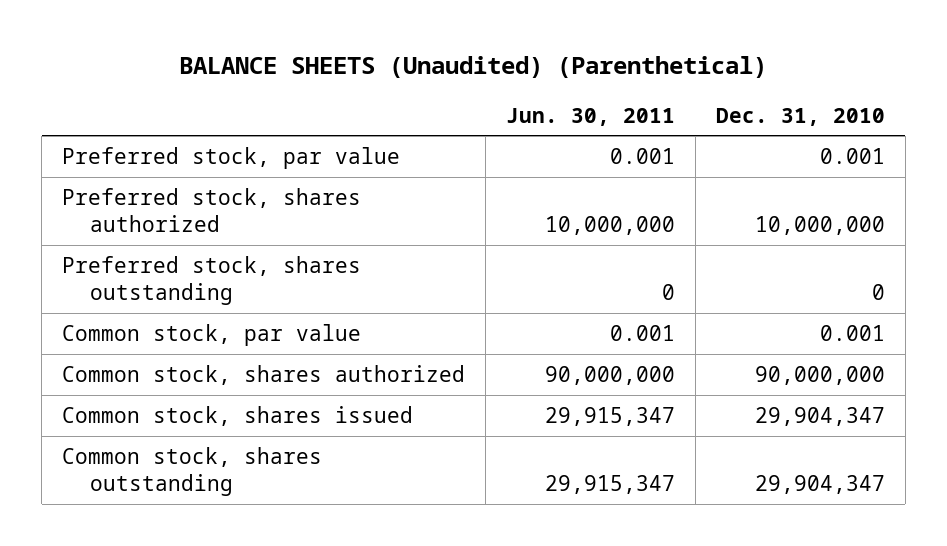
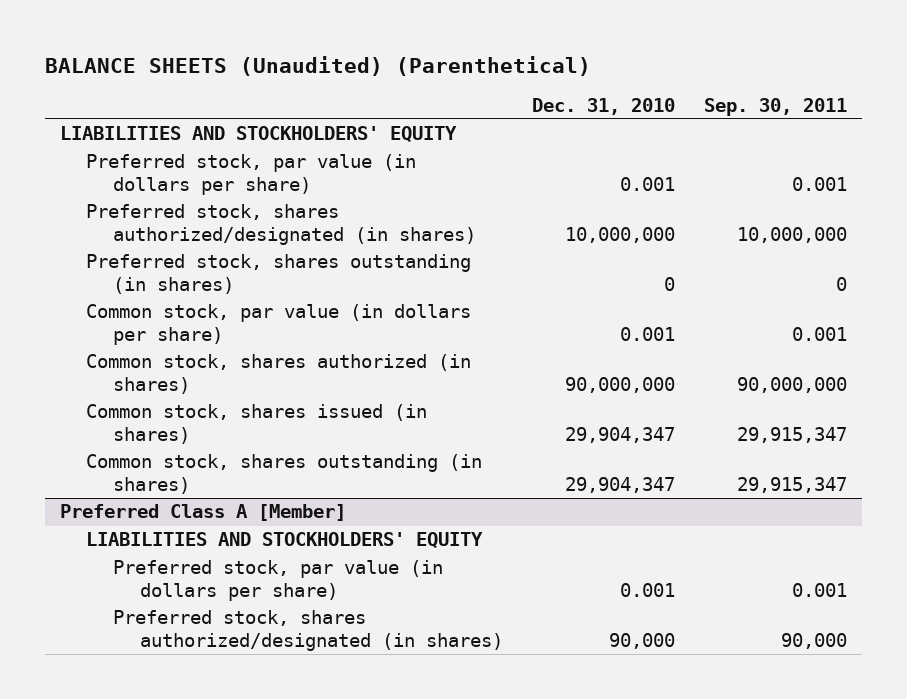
[505,107,675,126] Jun. 30, 2011 -> none
none -> [704,97,848,116] Sep. 30, 2011
none -> [59,126,457,143] LIABILITIES AND STOCKHOLDERS' EQUITY
[62,146,401,169] Preferred stock, par value -> [86,154,417,195] Preferred stock, par value (in dollars per share)
[62,187,362,232] Preferred stock, shares authorized -> [86,204,476,245] Preferred stock, shares authorized/designated (in shares)
[62,255,362,305] Preferred stock, shares outstanding -> [86,254,472,294] Preferred stock, shares outstanding (in shares)
[62,323,362,346] Common stock, par value -> [86,304,472,345] Common stock, par value (in dollars per share)
[62,364,466,385] Common stock, shares authorized -> [86,354,472,394] Common stock, shares authorized (in shares)
[62,405,414,426] Common stock, shares issued -> [86,404,428,444] Common stock, shares issued (in shares)
[62,446,323,496] Common stock, shares outstanding -> [86,454,483,494] Common stock, shares outstanding (in shares)
none -> [59,504,346,522] Preferred Class A [Member]
none -> [86,532,484,549] LIABILITIES AND STOCKHOLDERS' EQUITY
none -> [112,560,443,601] Preferred stock, par value (in dollars per share)
none -> [112,610,503,651] Preferred stock, shares authorized/designated (in shares)

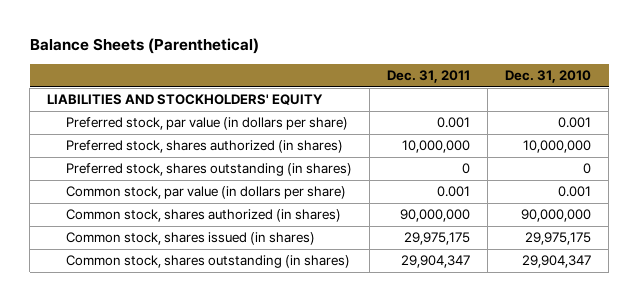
[44,56,591,77] BALANCE SHEETS (Unaudited) (Parenthetical) -> [29,38,259,55] Balance Sheets (Parenthetical)
[704,97,848,116] Sep. 30, 2011 -> none
none -> [387,69,471,83] Dec. 31, 2011
[86,204,476,245] Preferred stock, shares authorized/designated (in shares) -> [65,140,343,154] Preferred stock, shares authorized (in shares)
[564,426,675,443] 29,904,347 -> [525,232,592,246] 29,975,175
[59,504,346,522] Preferred Class A [Member] -> none
[86,532,484,549] LIABILITIES AND STOCKHOLDERS' EQUITY -> none
[112,560,443,601] Preferred stock, par value (in dollars per share) -> none
[112,610,503,651] Preferred stock, shares authorized/designated (in shares) -> none

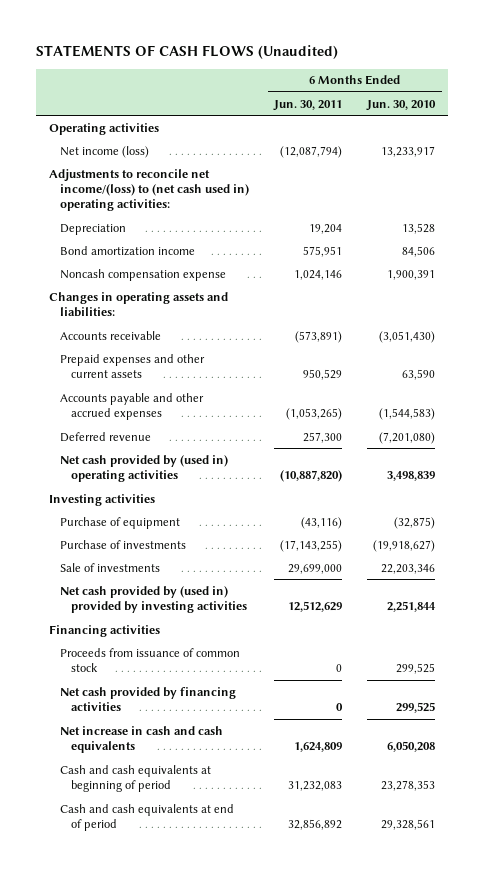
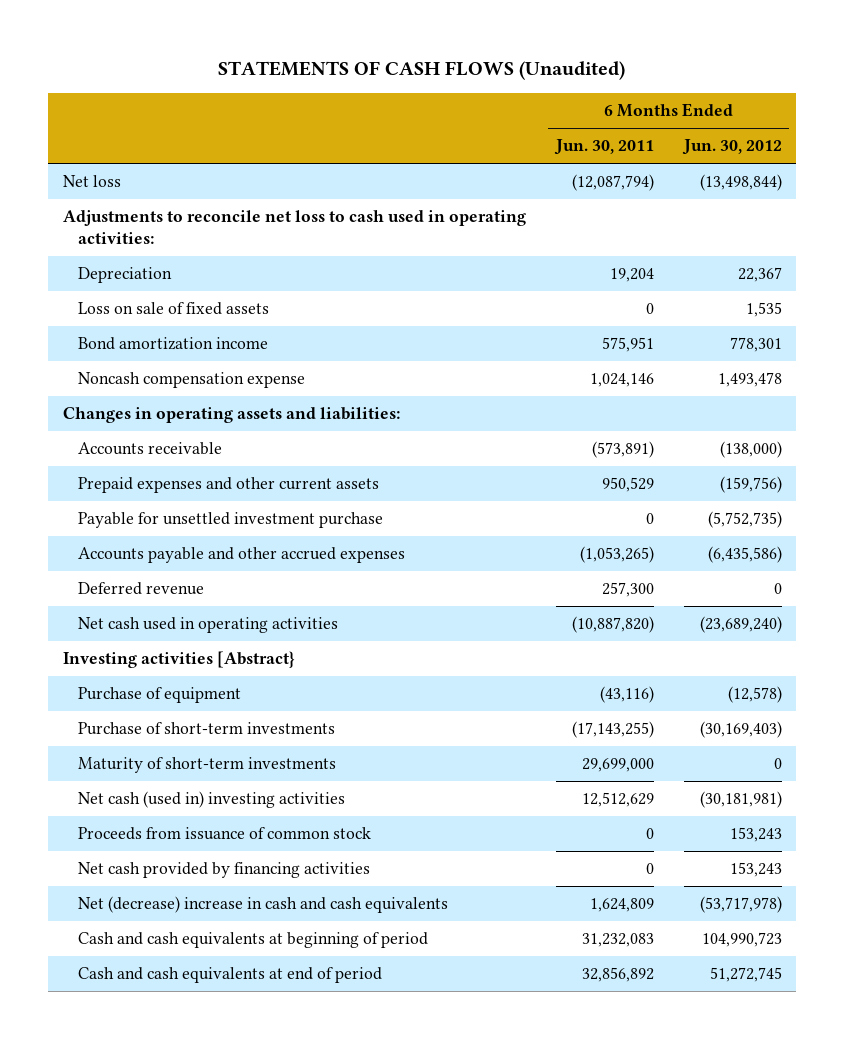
[366,99,437,111] Jun. 30, 2010 -> none
none -> [681,139,782,156] Jun. 30, 2012
[48,122,159,135] Operating activities -> none
[60,145,150,158] Net income (loss) -> [62,175,121,188] Net loss
[48,168,250,212] Adjustments to reconcile net income/(loss) to (net cash used in) operating activities: -> [62,210,526,245] Adjustments to reconcile net loss to cash used in operating activities:
none -> [78,302,270,316] Loss on sale of fixed assets
none -> [78,512,384,529] Payable for unsettled investment purchase
[60,454,229,483] Net cash provided by (used in) operating activities -> [78,617,339,634] Net cash used in operating activities
[48,493,155,506] Investing activities -> [62,651,295,669] Investing activities [Abstract}
[48,624,160,637] Financing activities -> none
[60,539,187,549] Purchase of investments -> [78,722,336,736] Purchase of short-term investments
[60,562,161,572] Sale of investments -> [78,757,337,774] Maturity of short-term investments
[60,585,248,614] Net cash provided by (used in) provided by investing activities -> [78,791,346,809] Net cash (used in) investing activities
[60,725,224,754] Net increase in cash and cash equivalents -> [78,896,449,914] Net (decrease) increase in cash and cash equivalents

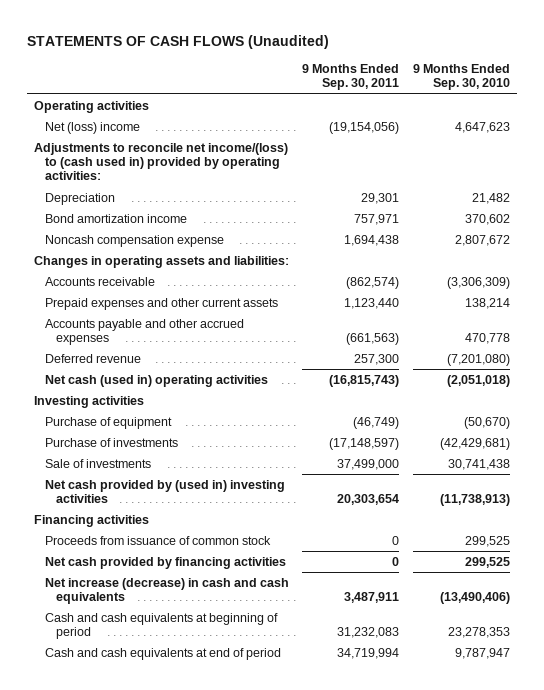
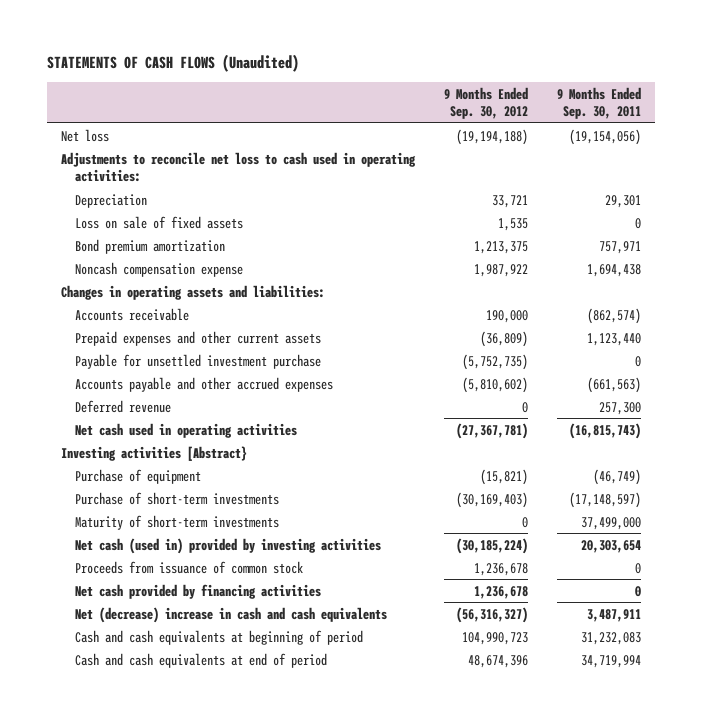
[412,64,510,91] 9 Months Ended Sep. 30, 2010 -> none
none -> [443,86,528,120] 9 Months Ended Sep. 30, 2012
[33,100,149,113] Operating activities -> none
[44,121,140,134] Net (loss) income -> [61,128,110,142] Net loss
[33,142,288,181] Adjustments to reconcile net income/(loss) to (cash used in) provided by operating activities: -> [61,151,417,182] Adjustments to reconcile net loss to cash used in operating activities:
none -> [74,215,243,229] Loss on sale of fixed assets
[44,213,187,223] Bond amortization income -> [74,238,225,254] Bond premium amortization
none -> [74,353,321,369] Payable for unsettled investment purchase
[44,374,268,387] Net cash (used in) operating activities -> [74,422,297,438] Net cash used in operating activities
[33,395,144,408] Investing activities -> [61,445,248,461] Investing activities [Abstract}
[33,514,149,527] Financing activities -> none
[44,437,178,447] Purchase of investments -> [74,491,279,505] Purchase of short-term investments
[44,458,151,468] Sale of investments -> [74,514,279,530] Maturity of short-term investments
[44,479,285,504] Net cash provided by (used in) investing activities -> [74,537,381,554] Net cash (used in) provided by investing activities
[44,577,289,605] Net increase (decrease) in cash and cash equivalents -> [74,606,387,623] Net (decrease) increase in cash and cash equivalents

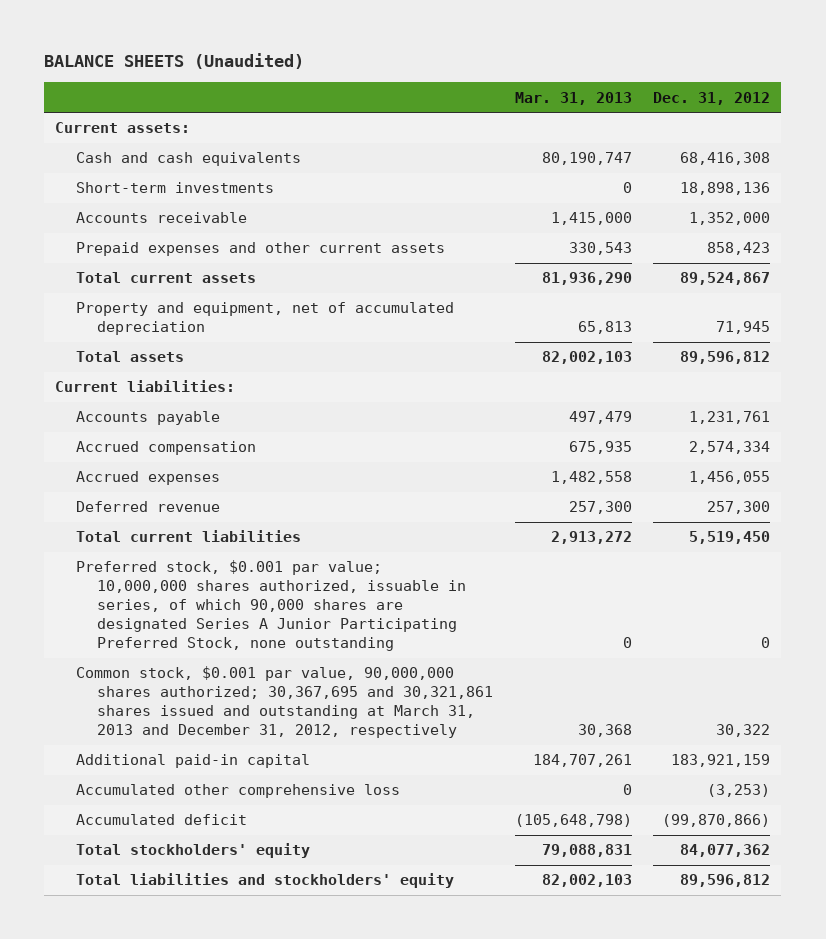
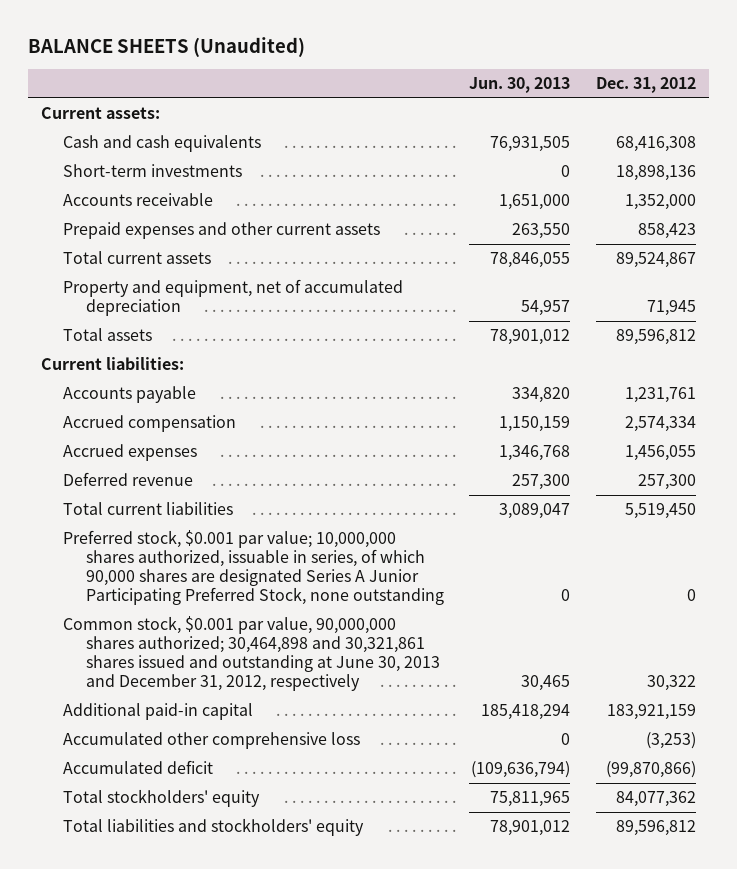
[514,91,632,105] Mar. 31, 2013 -> none
none -> [469,77,571,94] Jun. 30, 2013
[76,666,493,739] Common stock, $0.001 par value, 90,000,000 shares authorized; 30,367,695 and 30,321,861 shares issued and outstanding at March 31, 2013 and December 31, 2012, respectively -> [63,616,440,692] Common stock, $0.001 par value, 90,000,000 shares authorized; 30,464,898 and 30,321,861 shares issued and outstanding at June 30, 2013 and December 31, 2012, respectively

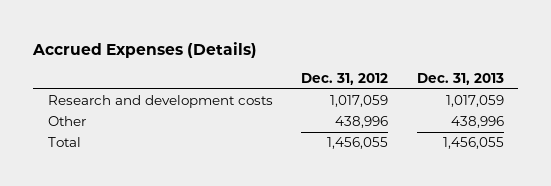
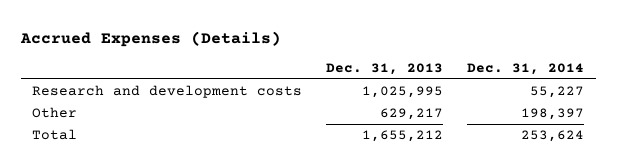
[301,73,389,86] Dec. 31, 2012 -> none
none -> [467,63,585,76] Dec. 31, 2014
[445,95,504,108] 1,017,059 -> [362,86,444,99] 1,025,995
[450,116,504,129] 438,996 -> [380,108,444,121] 629,217
[442,137,504,150] 1,456,055 -> [362,130,444,143] 1,655,212

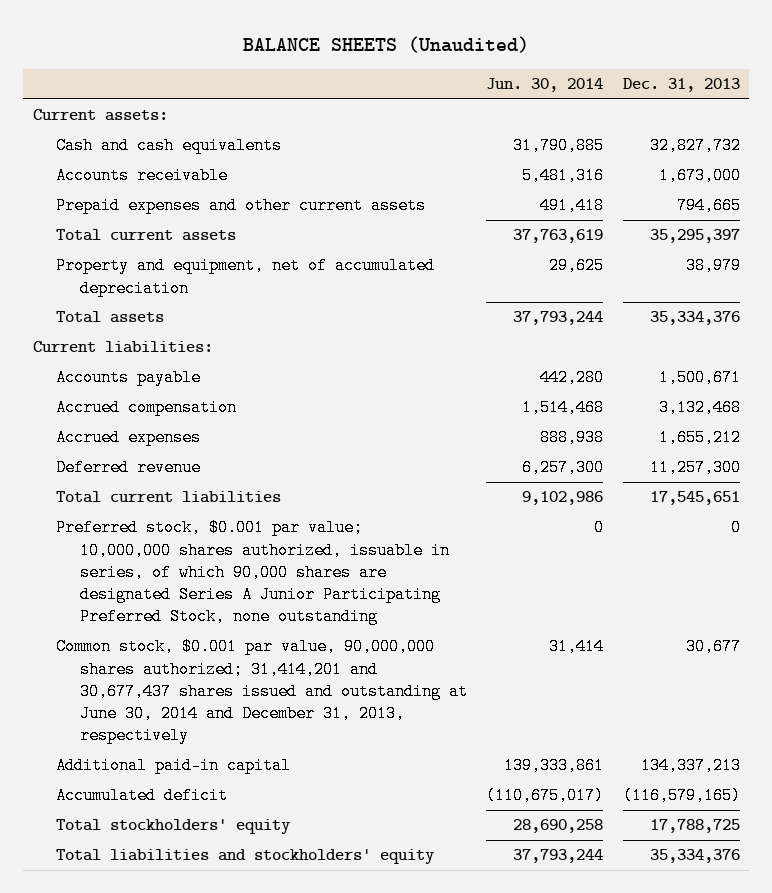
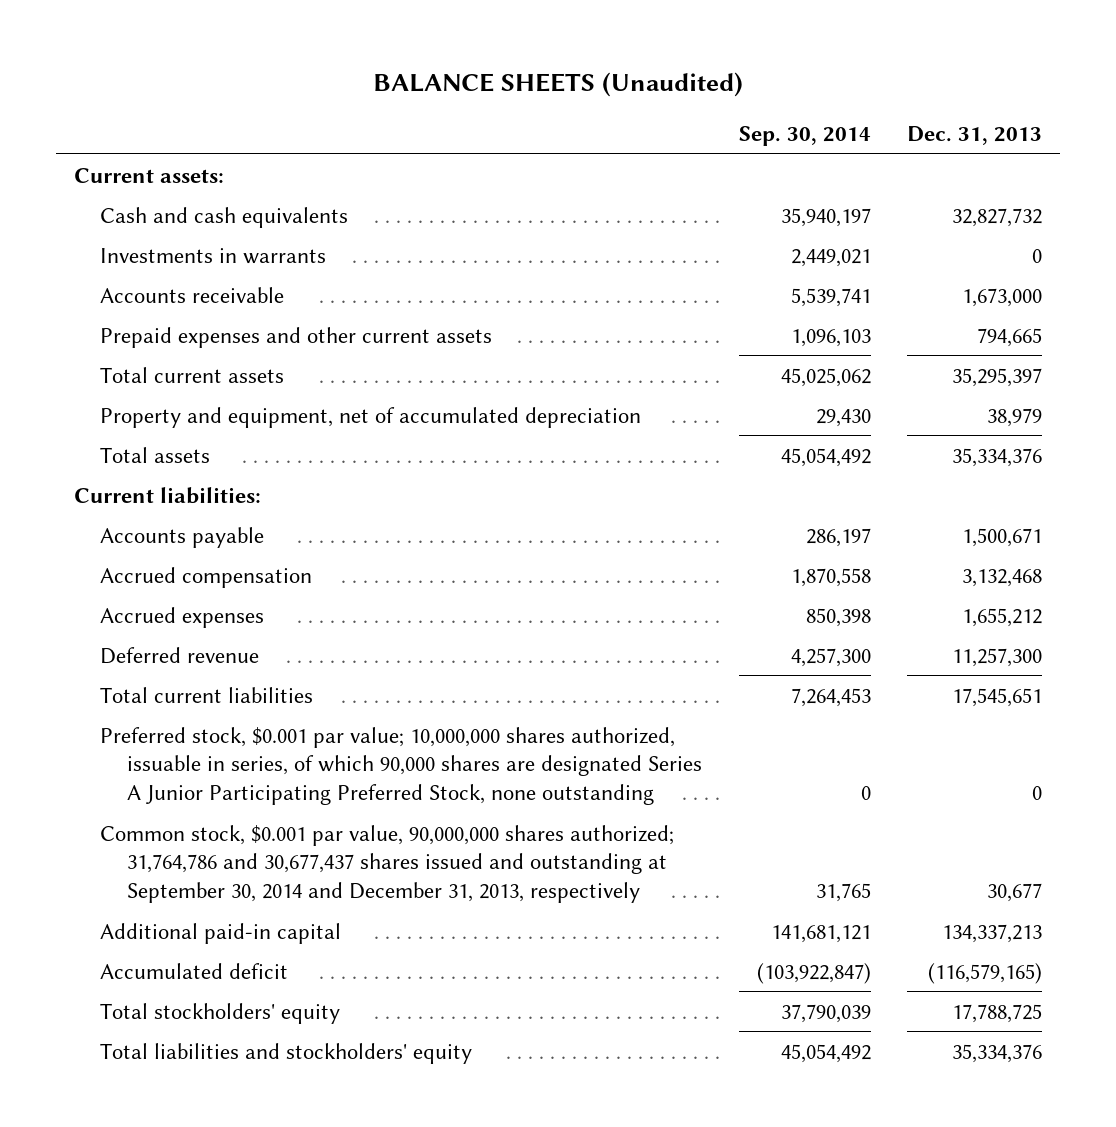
[486,78,604,93] Jun. 30, 2014 -> none
none -> [738,125,871,146] Sep. 30, 2014
none -> [100,247,327,264] Investments in warrants
[56,638,468,745] Common stock, $0.001 par value, 90,000,000 shares authorized; 31,414,201 and 30,677,437 shares issued and outstanding at June 30, 2014 and December 31, 2013, respectively -> [100,824,675,903] Common stock, $0.001 par value, 90,000,000 shares authorized; 31,764,786 and 30,677,437 shares issued and outstanding at September 30, 2014 and December 31, 2013, respectively

